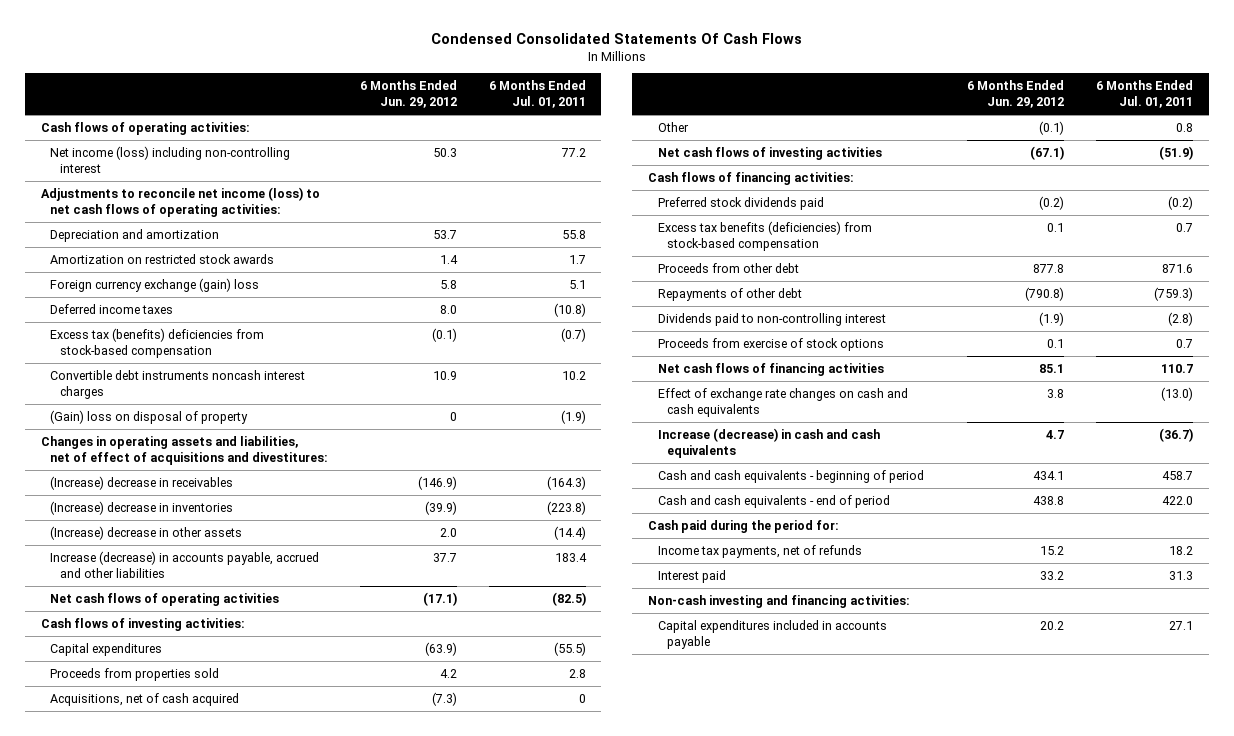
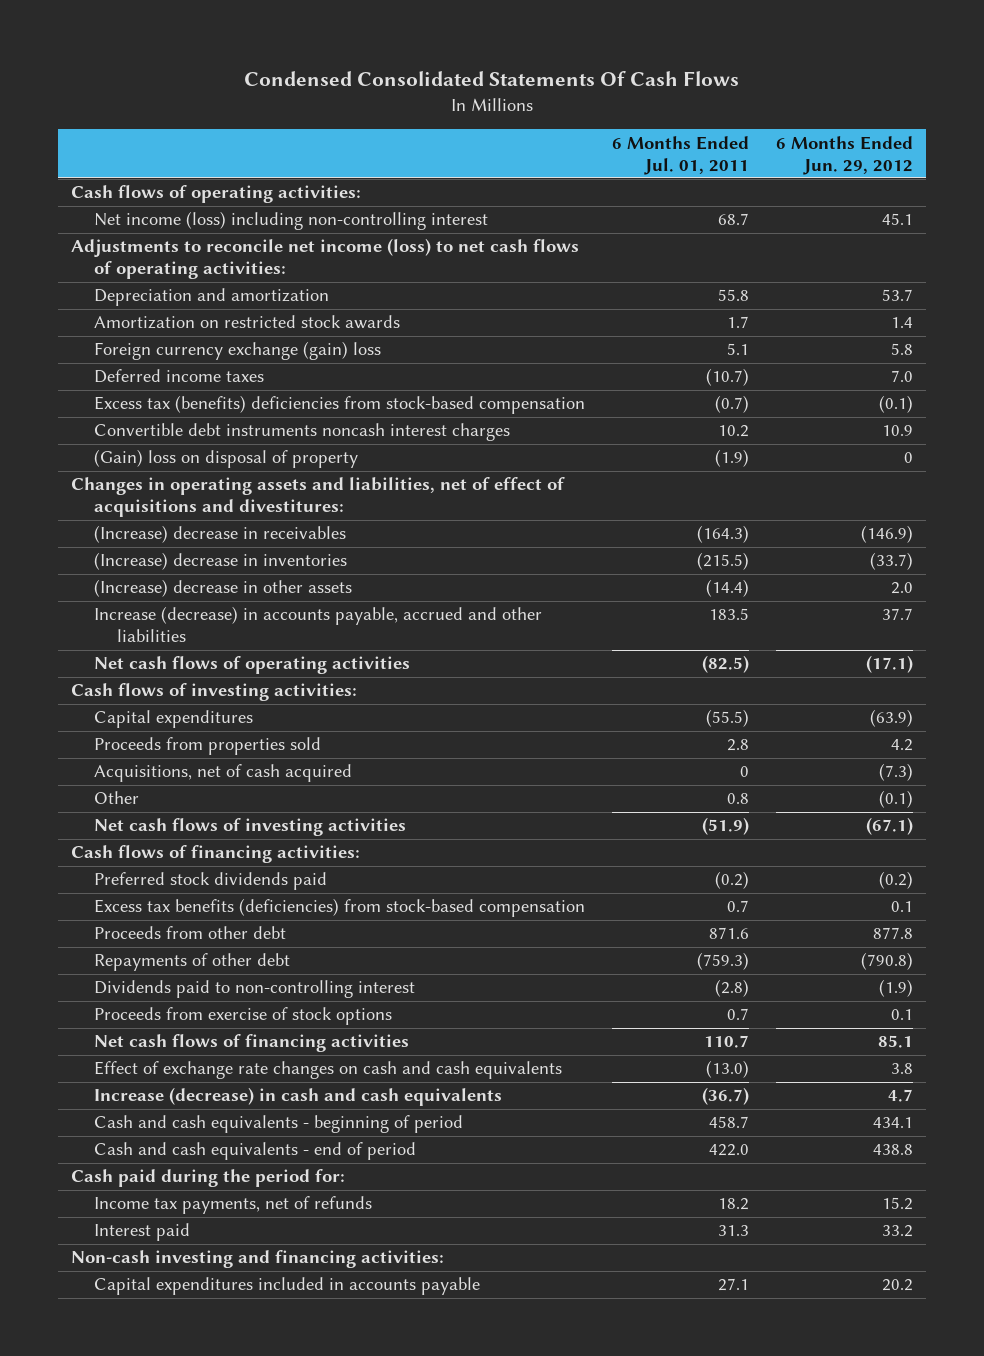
[433,148,458,158] 50.3 -> [881,213,913,226] 45.1
[560,148,586,158] 77.2 -> [717,213,749,226] 68.7
[440,305,458,315] 8.0 -> [890,370,913,383] 7.0
[553,303,586,318] (10.8) -> [705,368,749,387] (10.7)
[425,501,458,516] (39.9) -> [869,552,913,571] (33.7)
[546,501,586,516] (223.8) -> [696,552,749,571] (215.5)
[554,553,587,563] 183.4 -> [708,608,749,621] 183.5

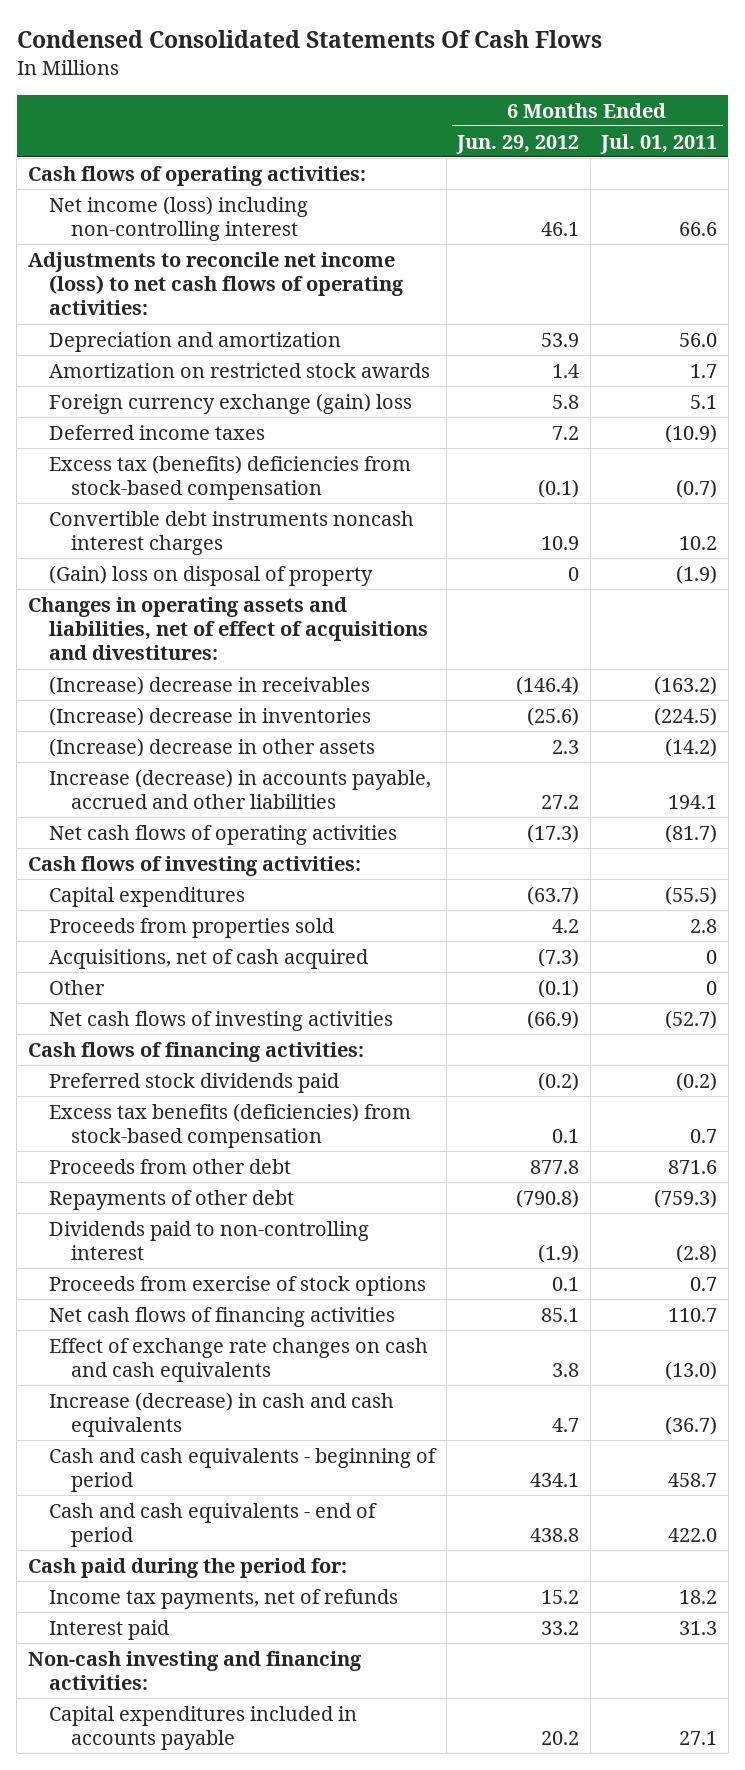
[717,213,749,226] 68.7 -> [679,222,718,237] 66.6
[881,213,913,226] 45.1 -> [541,222,580,237] 46.1
[717,289,749,302] 55.8 -> [679,332,718,347] 56.0
[881,289,913,302] 53.7 -> [541,332,580,347] 53.9
[705,368,749,387] (10.7) -> [665,423,718,443] (10.9)
[890,370,913,383] 7.0 -> [552,425,580,440] 7.2
[696,525,749,544] (164.3) -> [654,675,718,695] (163.2)
[860,525,913,544] (146.9) -> [516,675,580,695] (146.4)
[696,552,749,571] (215.5) -> [654,706,718,726] (224.5)
[869,552,913,571] (33.7) -> [527,706,580,726] (25.6)
[705,579,749,598] (14.4) -> [665,737,718,757] (14.2)
[890,582,913,595] 2.0 -> [552,739,580,754] 2.3
[708,608,749,621] 183.5 -> [668,795,718,810] 194.1
[881,608,913,621] 37.7 -> [541,795,580,810] 27.2
[701,655,749,674] (82.5) -> [665,823,718,843] (81.7)
[865,655,913,674] (17.1) -> [527,823,580,843] (17.3)
[869,709,913,728] (63.9) -> [527,885,580,905] (63.7)
[726,793,749,805] 0.8 -> [706,980,718,995] 0
[701,817,749,836] (51.9) -> [665,1009,718,1029] (52.7)
[865,817,913,836] (67.1) -> [527,1009,580,1029] (66.9)

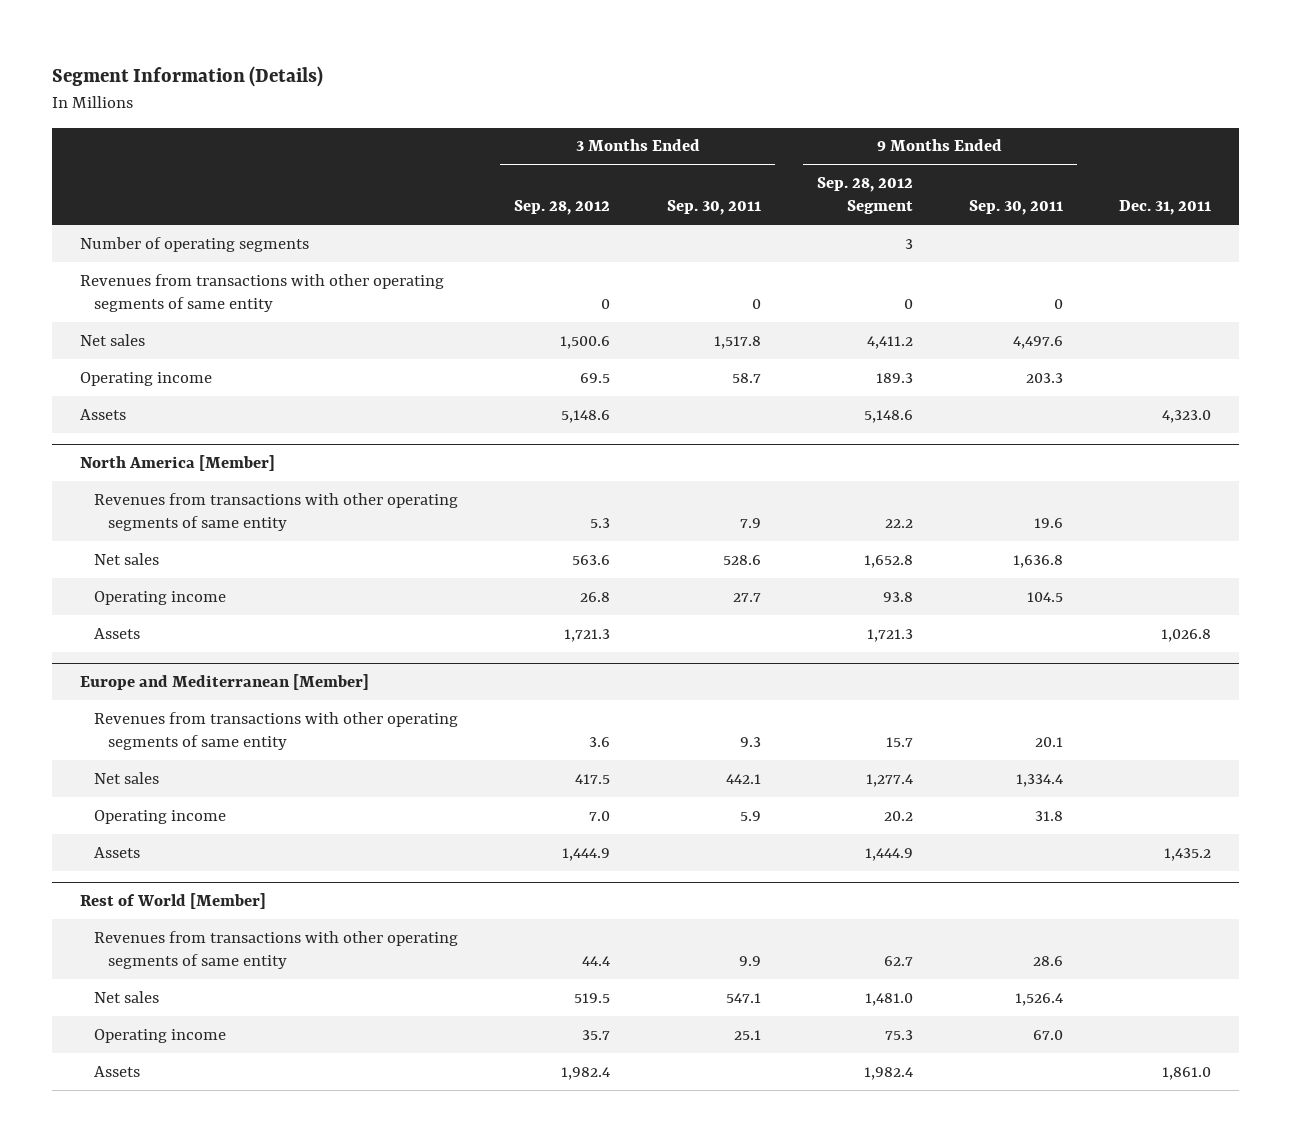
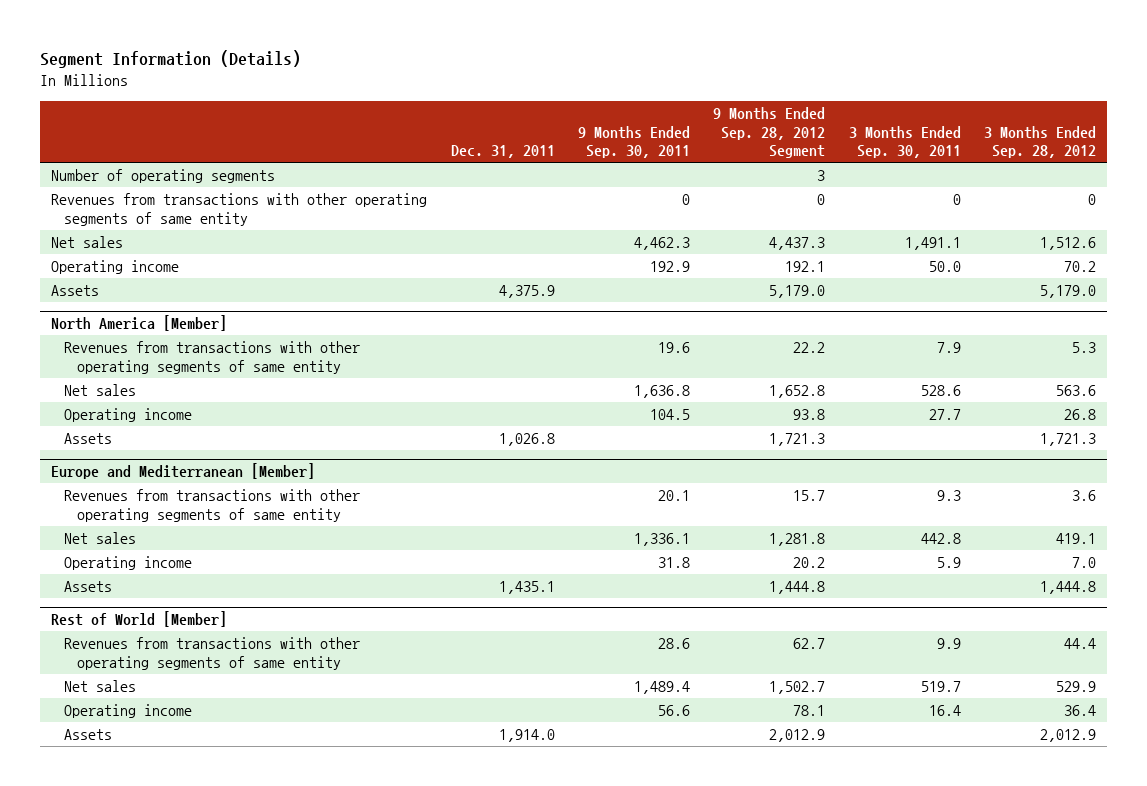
[560,335,611,349] 1,500.6 -> [1039,237,1096,251] 1,512.6
[713,335,761,349] 1,517.8 -> [904,237,961,251] 1,491.1
[866,335,913,349] 4,411.2 -> [769,237,826,251] 4,437.3
[1012,335,1063,349] 4,497.6 -> [633,237,690,251] 4,462.3
[580,372,611,383] 69.5 -> [1063,261,1096,273] 70.2
[731,372,761,383] 58.7 -> [928,261,961,273] 50.0
[875,372,913,383] 189.3 -> [785,261,826,273] 192.1
[1025,372,1063,383] 203.3 -> [649,261,690,273] 192.9
[561,409,611,423] 5,148.6 -> [1039,285,1096,299] 5,179.0
[863,409,913,423] 5,148.6 -> [769,285,826,299] 5,179.0
[1162,409,1212,423] 4,323.0 -> [498,285,555,299] 4,375.9
[575,773,611,784] 417.5 -> [1055,533,1096,545] 419.1
[725,773,761,784] 442.1 -> [920,533,961,545] 442.8
[865,773,913,787] 1,277.4 -> [769,533,826,547] 1,281.8
[1015,773,1063,787] 1,334.4 -> [633,533,690,547] 1,336.1
[562,847,611,861] 1,444.9 -> [1039,581,1096,595] 1,444.8
[864,847,913,861] 1,444.9 -> [769,581,826,595] 1,444.8
[1164,847,1212,861] 1,435.2 -> [498,581,555,595] 1,435.1
[574,992,611,1003] 519.5 -> [1055,681,1096,693] 529.9
[725,992,761,1003] 547.1 -> [920,681,961,693] 519.7
[864,992,913,1006] 1,481.0 -> [769,681,826,695] 1,502.7
[1014,992,1063,1006] 1,526.4 -> [633,681,690,695] 1,489.4
[582,1029,611,1040] 35.7 -> [1063,705,1096,717] 36.4
[733,1029,761,1040] 25.1 -> [928,705,961,717] 16.4
[884,1029,913,1040] 75.3 -> [793,705,826,717] 78.1
[1032,1029,1063,1040] 67.0 -> [657,705,690,717] 56.6
[561,1066,611,1080] 1,982.4 -> [1039,729,1096,743] 2,012.9
[863,1066,913,1080] 1,982.4 -> [769,729,826,743] 2,012.9
[1162,1066,1212,1080] 1,861.0 -> [498,729,555,743] 1,914.0

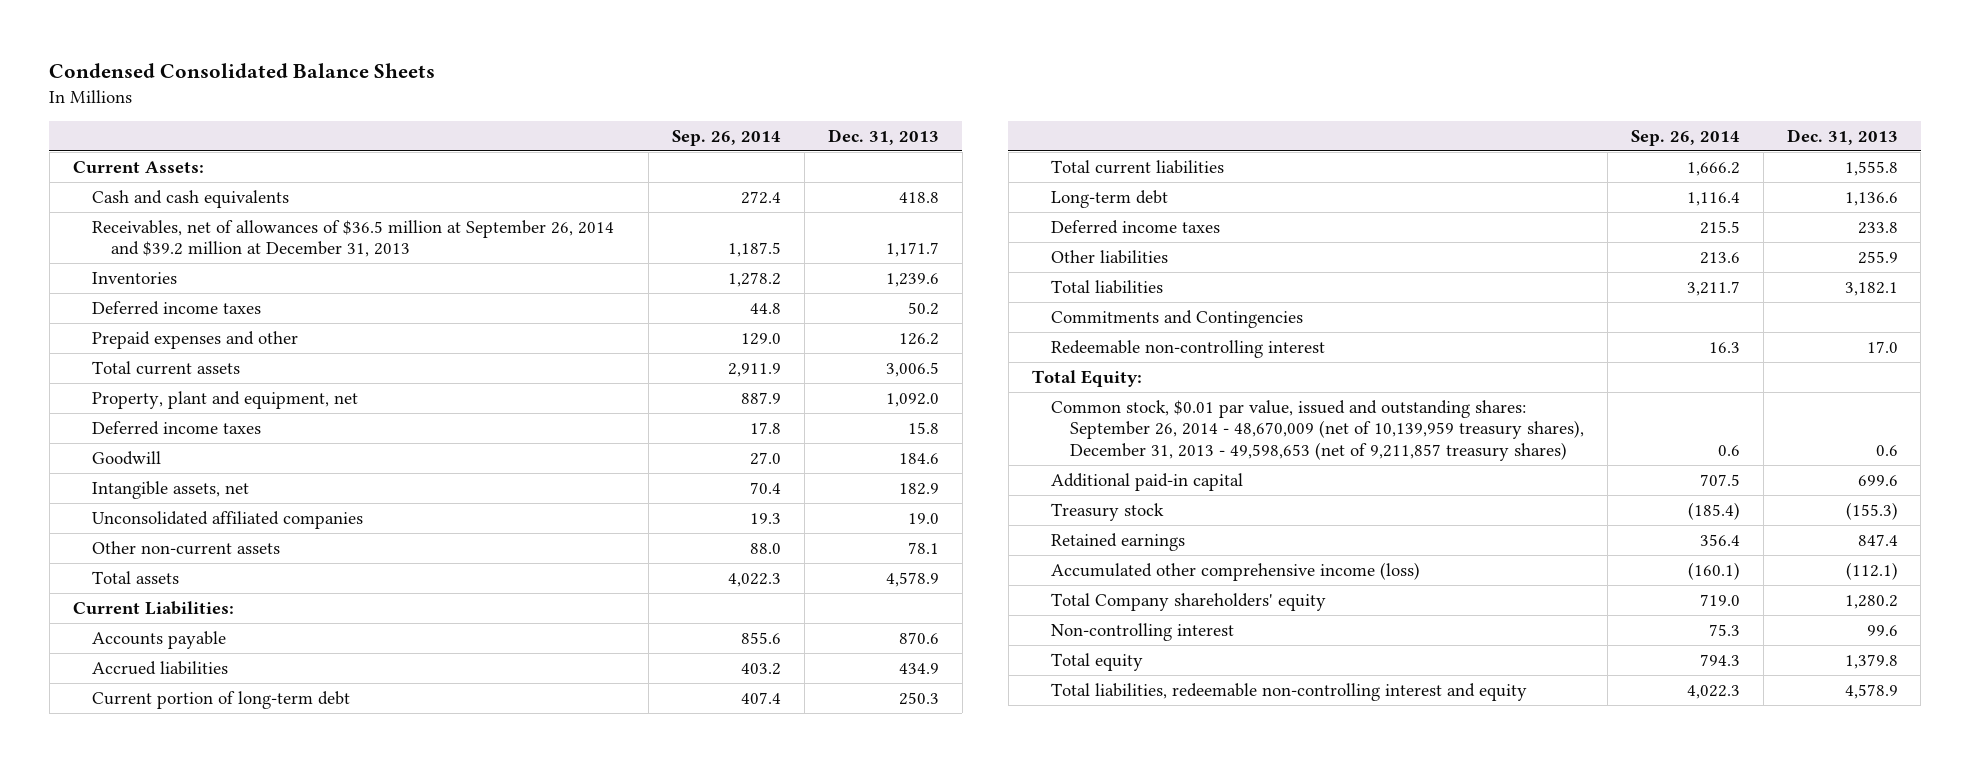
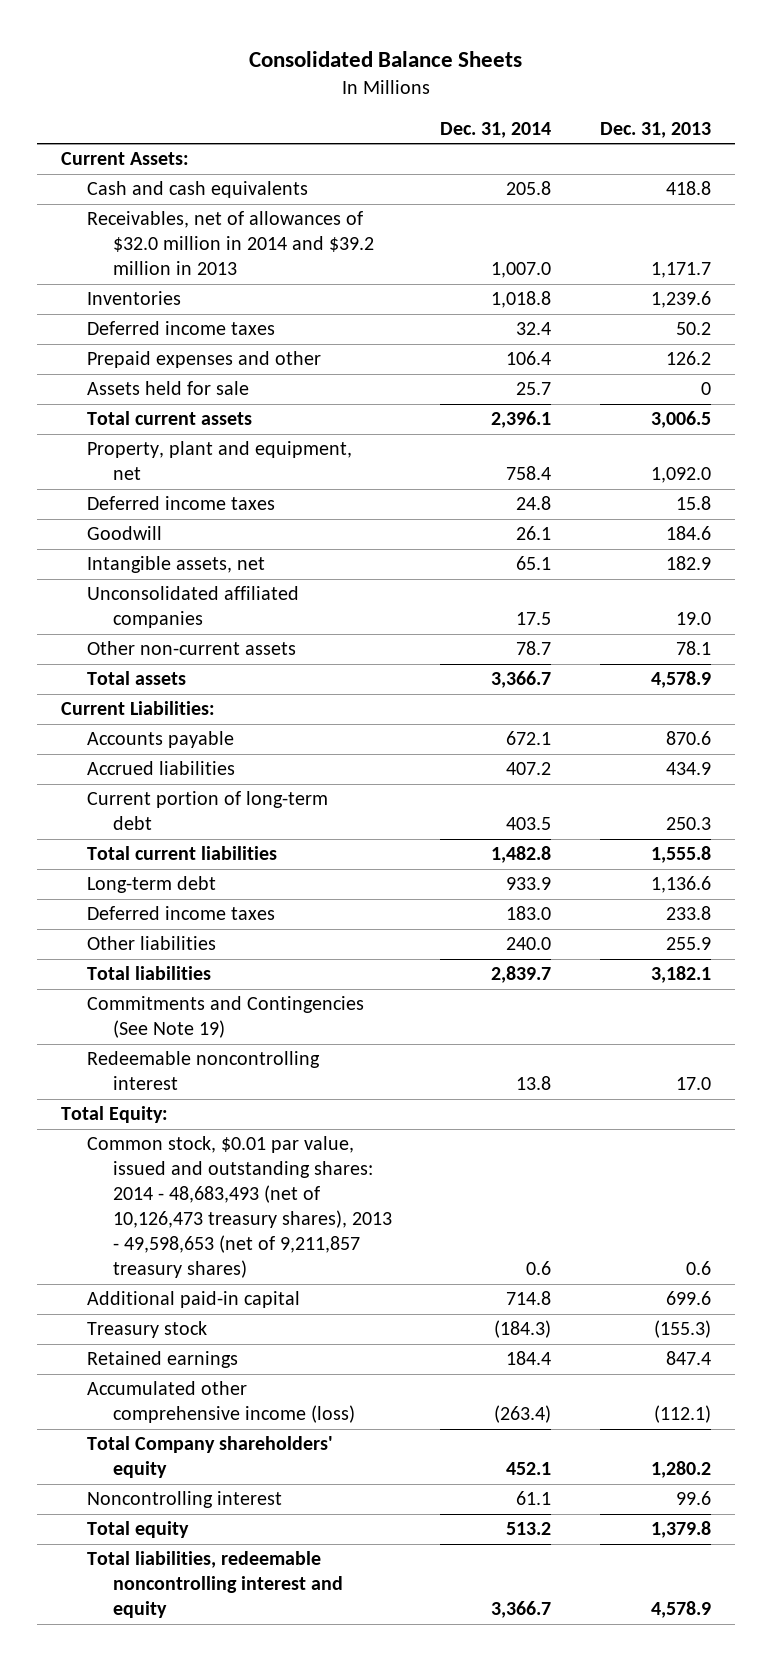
[49,62,436,78] Condensed Consolidated Balance Sheets -> [248,51,522,68] Consolidated Balance Sheets
[671,130,781,147] Sep. 26, 2014 -> none
none -> [440,121,552,138] Dec. 31, 2014
[91,219,614,258] Receivables, net of allowances of $36.5 million at September 26, 2014 and $39.2 million at December 31, 2013 -> [86,211,374,276] Receivables, net of allowances of $32.0 million in 2014 and $39.2 million in 2013
none -> [86,381,249,396] Assets held for sale
[1050,309,1303,328] Commitments and Contingencies -> [86,996,364,1039] Commitments and Contingencies (See Note 19)
[1050,339,1325,358] Redeemable non-controlling interest -> [86,1051,320,1091] Redeemable noncontrolling interest
[1050,399,1584,461] Common stock, $0.01 par value, issued and outstanding shares: September 26, 2014 - 48,670,009 (net of 10,139,959 treasury shares), December 31, 2013 - 49,598,653 (net of 9,211,857 treasury shares) -> [86,1136,392,1279] Common stock, $0.01 par value, issued and outstanding shares: 2014 - 48,683,493 (net of 10,126,473 treasury shares), 2013 - 49,598,653 (net of 9,211,857 treasury shares)
[1050,622,1234,641] Non-controlling interest -> [86,1491,282,1509] Noncontrolling interest
[1050,682,1527,701] Total liabilities, redeemable non-controlling interest and equity -> [86,1551,343,1619] Total liabilities, redeemable noncontrolling interest and equity

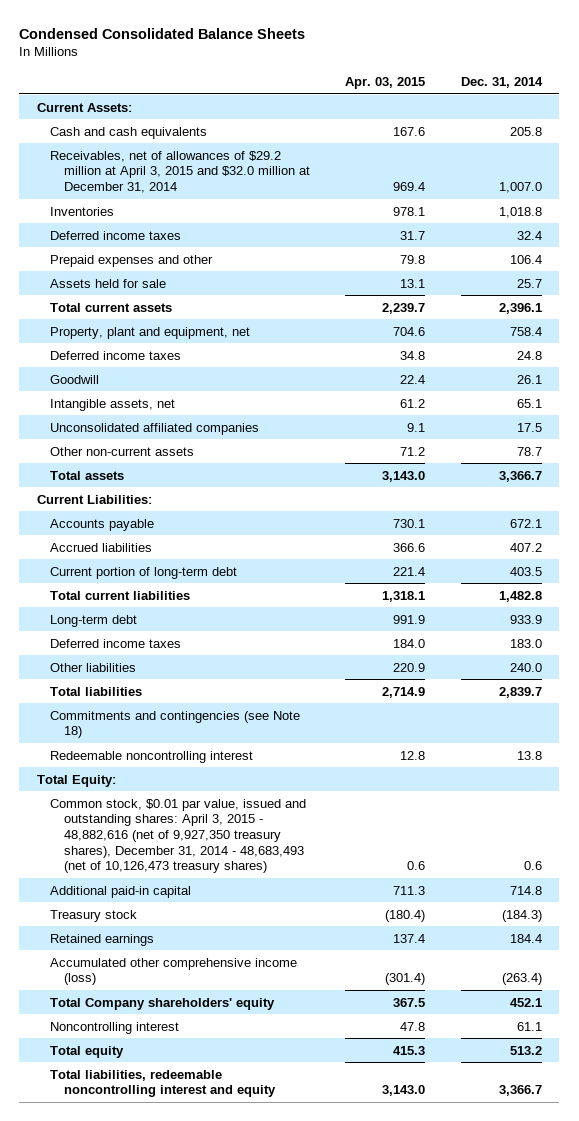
[248,51,522,68] Consolidated Balance Sheets -> [19,28,306,40] Condensed Consolidated Balance Sheets
[600,121,712,138] Dec. 31, 2013 -> none
none -> [345,76,426,89] Apr. 03, 2015
[86,211,374,276] Receivables, net of allowances of $32.0 million in 2014 and $39.2 million in 2013 -> [50,150,310,193] Receivables, net of allowances of $29.2 million at April 3, 2015 and $32.0 million at December 31, 2014
[86,996,364,1039] Commitments and Contingencies (See Note 19) -> [50,710,301,739] Commitments and contingencies (see Note 18)
[86,1136,392,1279] Common stock, $0.01 par value, issued and outstanding shares: 2014 - 48,683,493 (net of 10,126,473 treasury shares), 2013 - 49,598,653 (net of 9,211,857 treasury shares) -> [50,798,307,874] Common stock, $0.01 par value, issued and outstanding shares: April 3, 2015 - 48,882,616 (net of 9,927,350 treasury shares), December 31, 2014 - 48,683,493 (net of 10,126,473 treasury shares)

